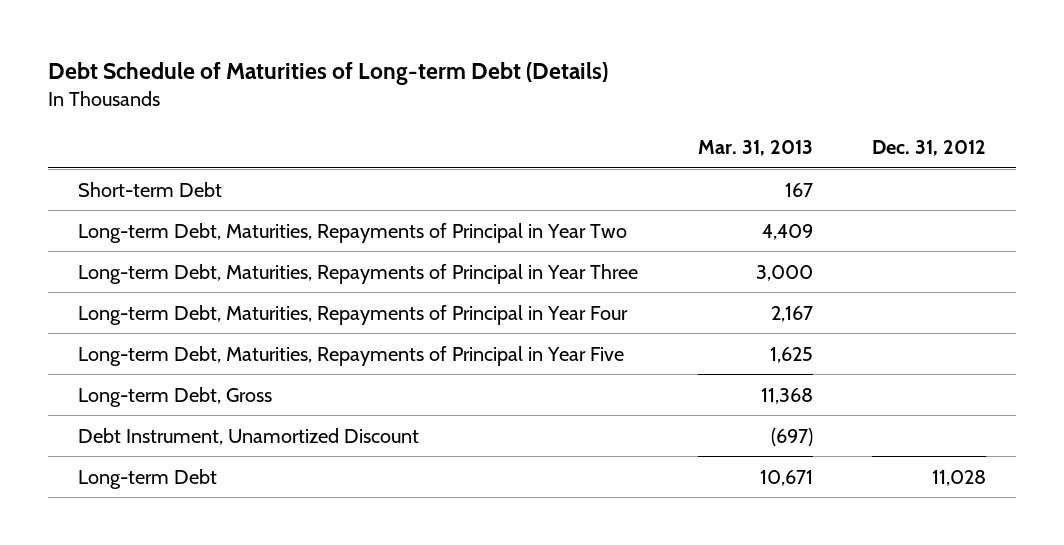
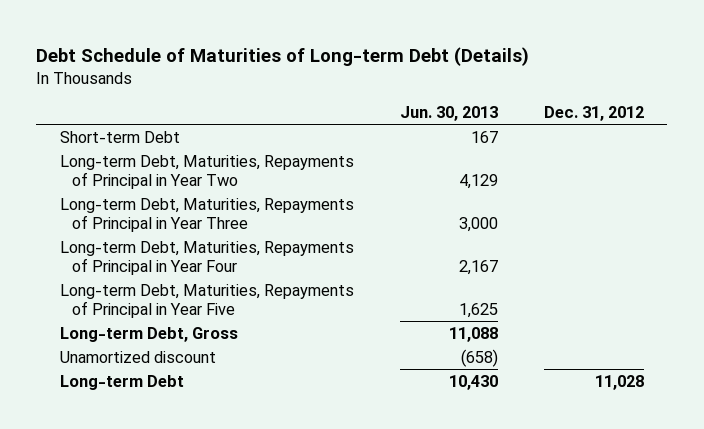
[697,140,813,157] Mar. 31, 2013 -> none
none -> [399,105,498,121] Jun. 30, 2013
[78,427,420,445] Debt Instrument, Unamortized Discount -> [59,350,216,363] Unamortized discount

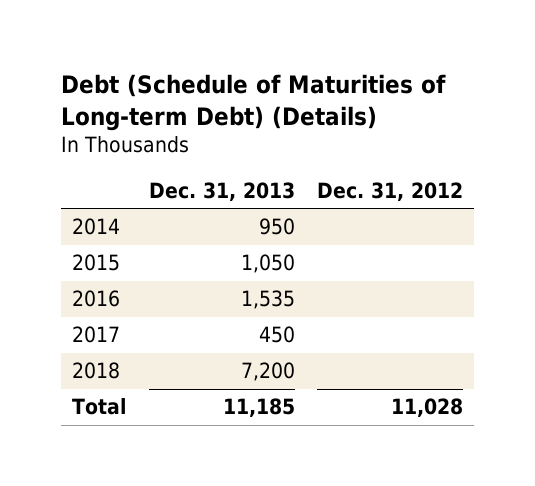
[36,46,530,66] Debt Schedule of Maturities of Long-term Debt (Details) -> [61,73,447,131] Debt (Schedule of Maturities of Long-term Debt) (Details)
[399,105,498,121] Jun. 30, 2013 -> none
none -> [148,181,295,201] Dec. 31, 2013
[59,326,238,342] Long-term Debt, Gross -> none
[59,350,216,363] Unamortized discount -> none
[59,130,180,143] Short-term Debt -> [72,218,121,236] 2014
[59,154,354,189] Long-term Debt, Maturities, Repayments of Principal in Year Two -> [72,254,121,272] 2015
[59,197,354,232] Long-term Debt, Maturities, Repayments of Principal in Year Three -> [72,290,121,308] 2016
[59,240,354,275] Long-term Debt, Maturities, Repayments of Principal in Year Four -> [72,326,121,344] 2017
[59,283,354,318] Long-term Debt, Maturities, Repayments of Principal in Year Five -> [72,362,121,380] 2018
[59,374,184,390] Long-term Debt -> [72,398,127,416] Total

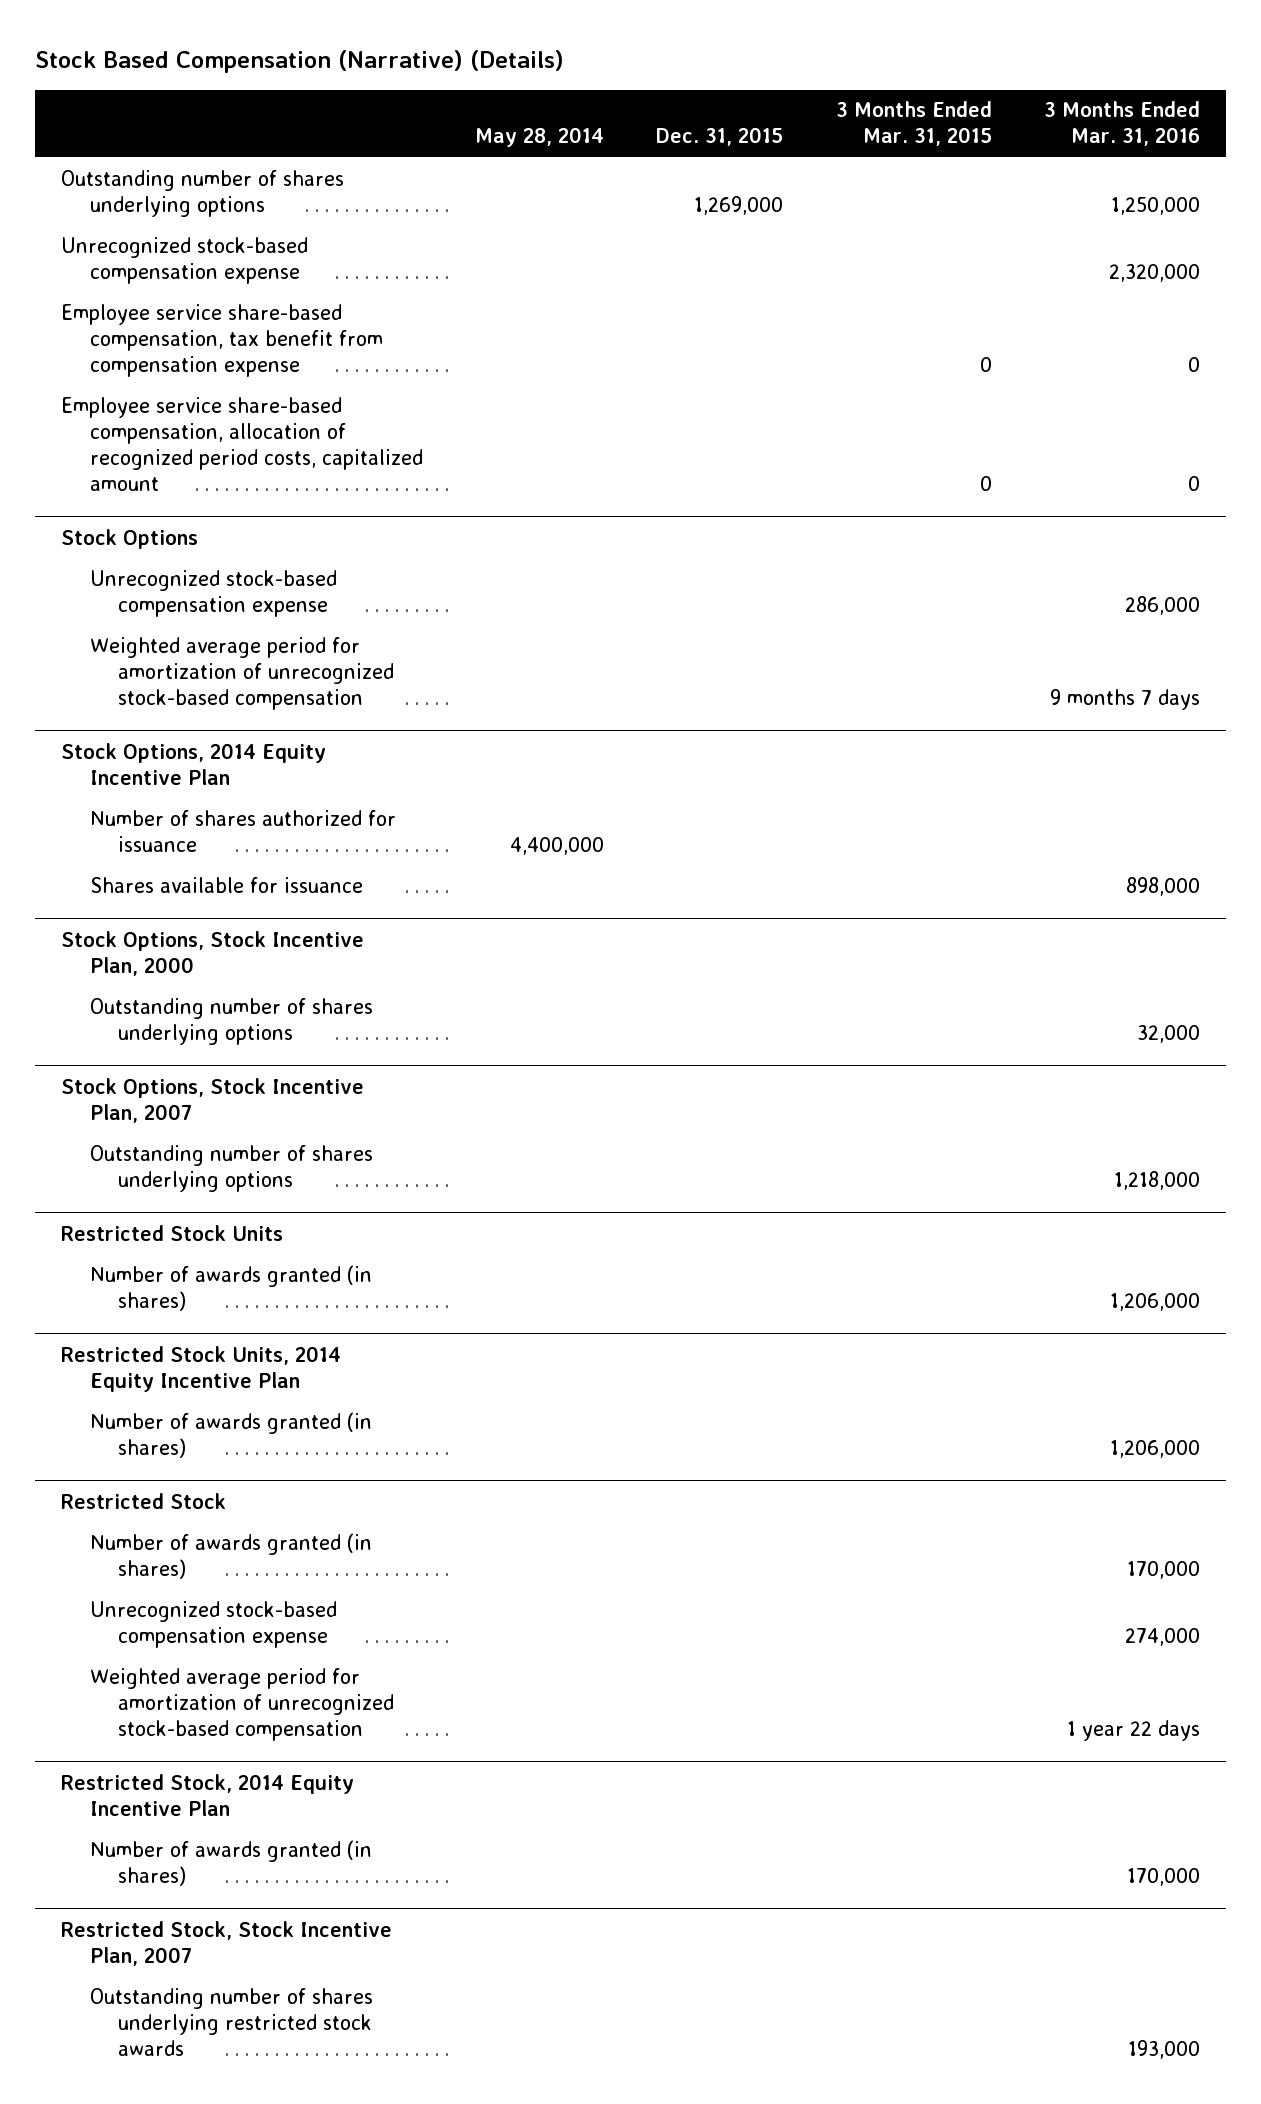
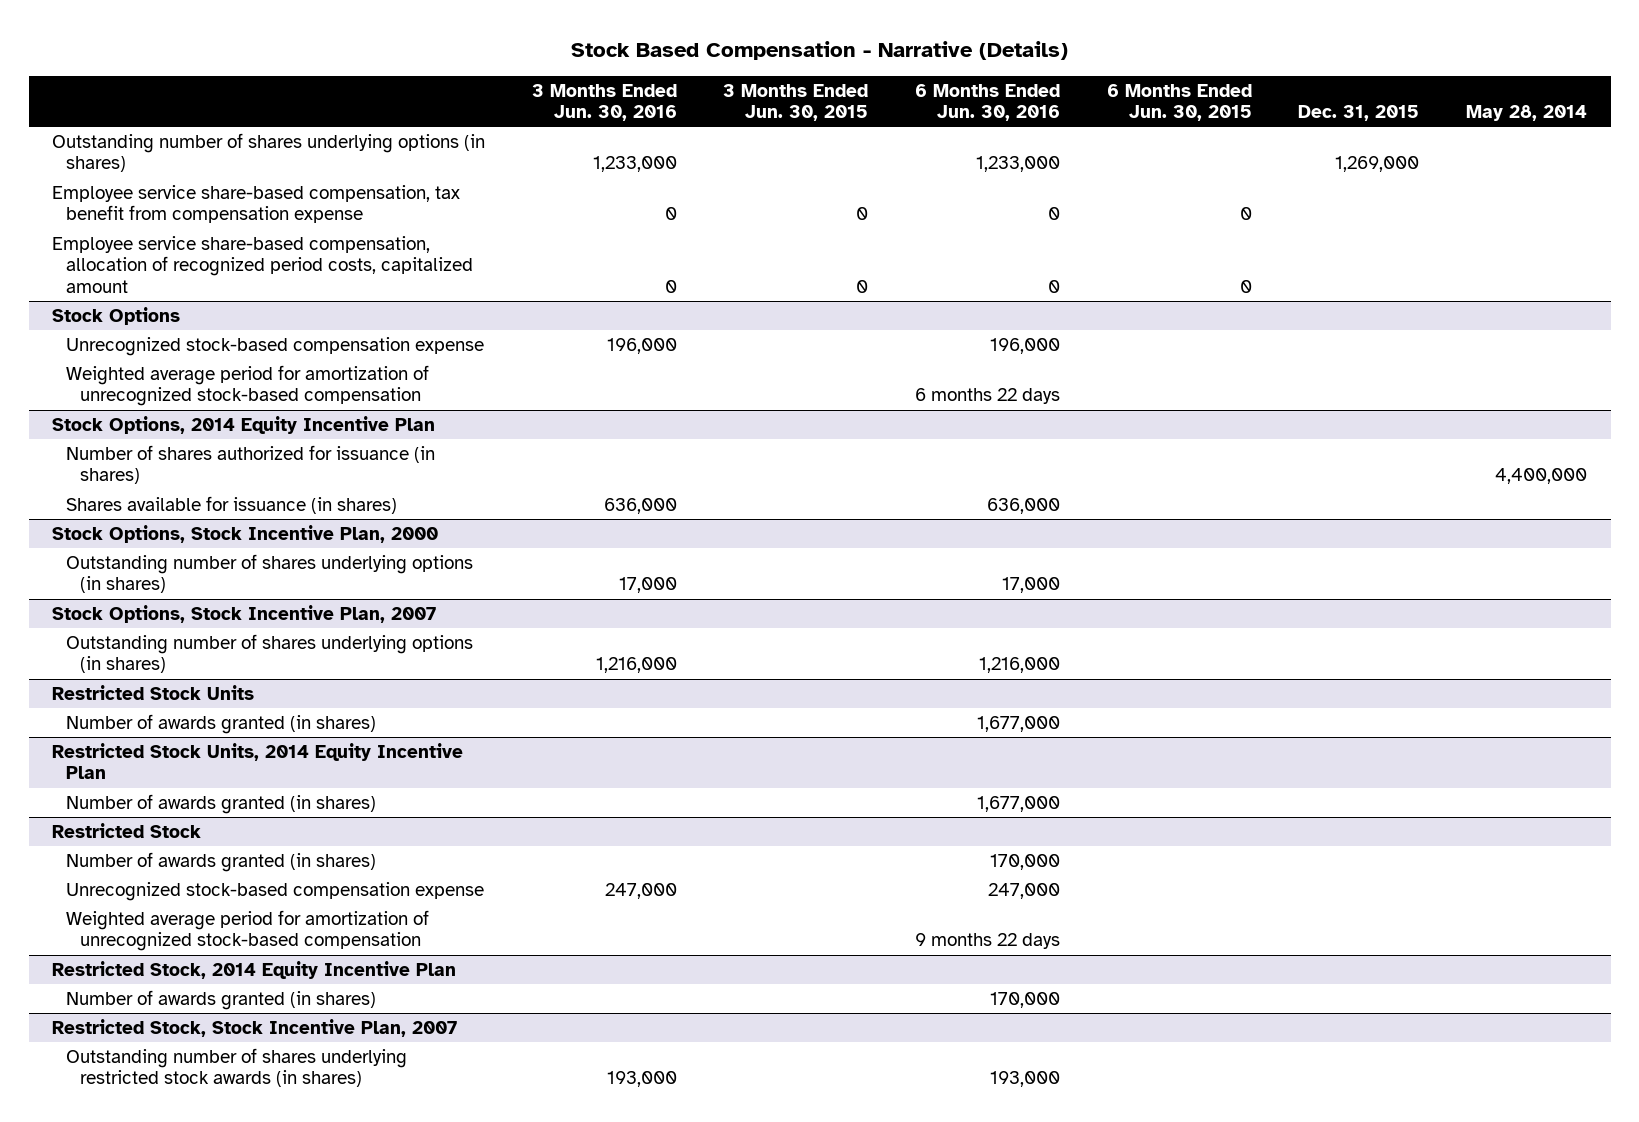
[35,50,565,74] Stock Based Compensation (Narrative) (Details) -> [570,41,1068,61] Stock Based Compensation - Narrative (Details)
[835,101,992,147] 3 Months Ended Mar. 31, 2015 -> none
[1043,101,1200,147] 3 Months Ended Mar. 31, 2016 -> none
none -> [531,83,677,122] 3 Months Ended Jun. 30, 2016
none -> [723,83,869,122] 3 Months Ended Jun. 30, 2015
none -> [915,83,1061,122] 6 Months Ended Jun. 30, 2016
none -> [1106,83,1252,122] 6 Months Ended Jun. 30, 2015
[61,236,309,284] Unrecognized stock-based compensation expense -> none
[61,169,345,217] Outstanding number of shares underlying options -> [51,132,485,173] Outstanding number of shares underlying options (in shares)
[89,809,396,852] Number of shares authorized for issuance -> [66,444,436,485] Number of shares authorized for issuance (in shares)
[89,876,363,893] Shares available for issuance -> [66,495,398,514] Shares available for issuance (in shares)
[89,997,373,1045] Outstanding number of shares underlying options -> [66,553,474,594] Outstanding number of shares underlying options (in shares)
[89,1144,373,1192] Outstanding number of shares underlying options -> [66,633,474,674] Outstanding number of shares underlying options (in shares)
[89,1987,373,2056] Outstanding number of shares underlying restricted stock awards -> [66,1047,408,1088] Outstanding number of shares underlying restricted stock awards (in shares)

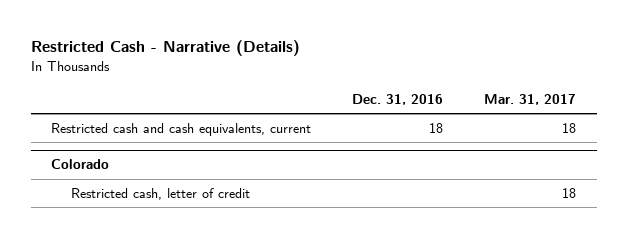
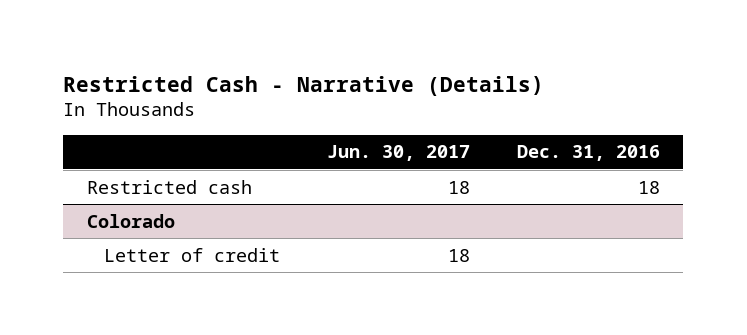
[484,94,577,106] Mar. 31, 2017 -> none
none -> [327,145,471,162] Jun. 30, 2017
[51,122,312,136] Restricted cash and cash equivalents, current -> [86,179,252,194] Restricted cash
[71,187,251,200] Restricted cash, letter of credit -> [104,247,281,262] Letter of credit

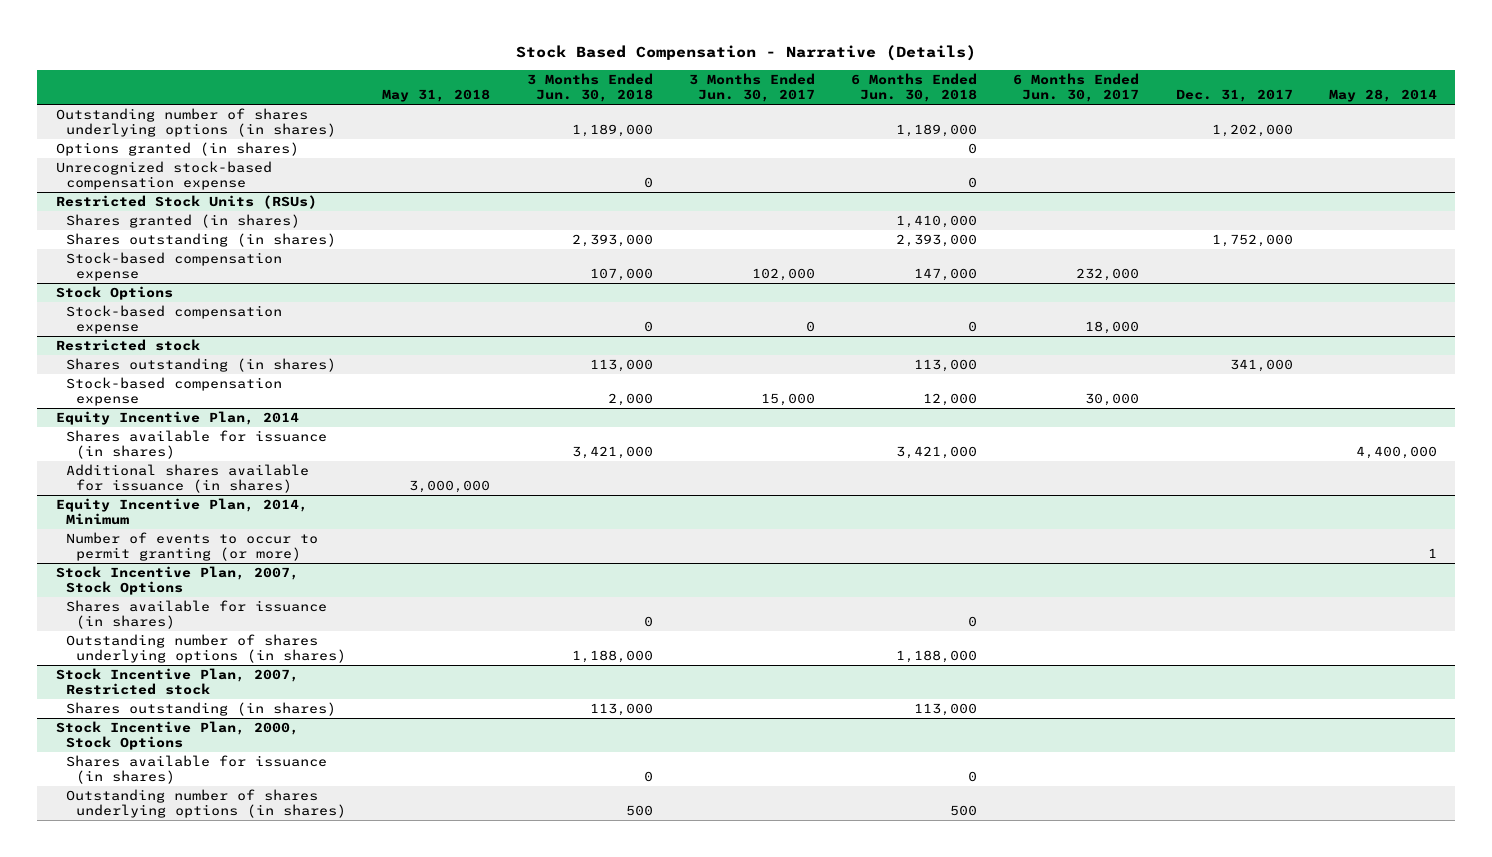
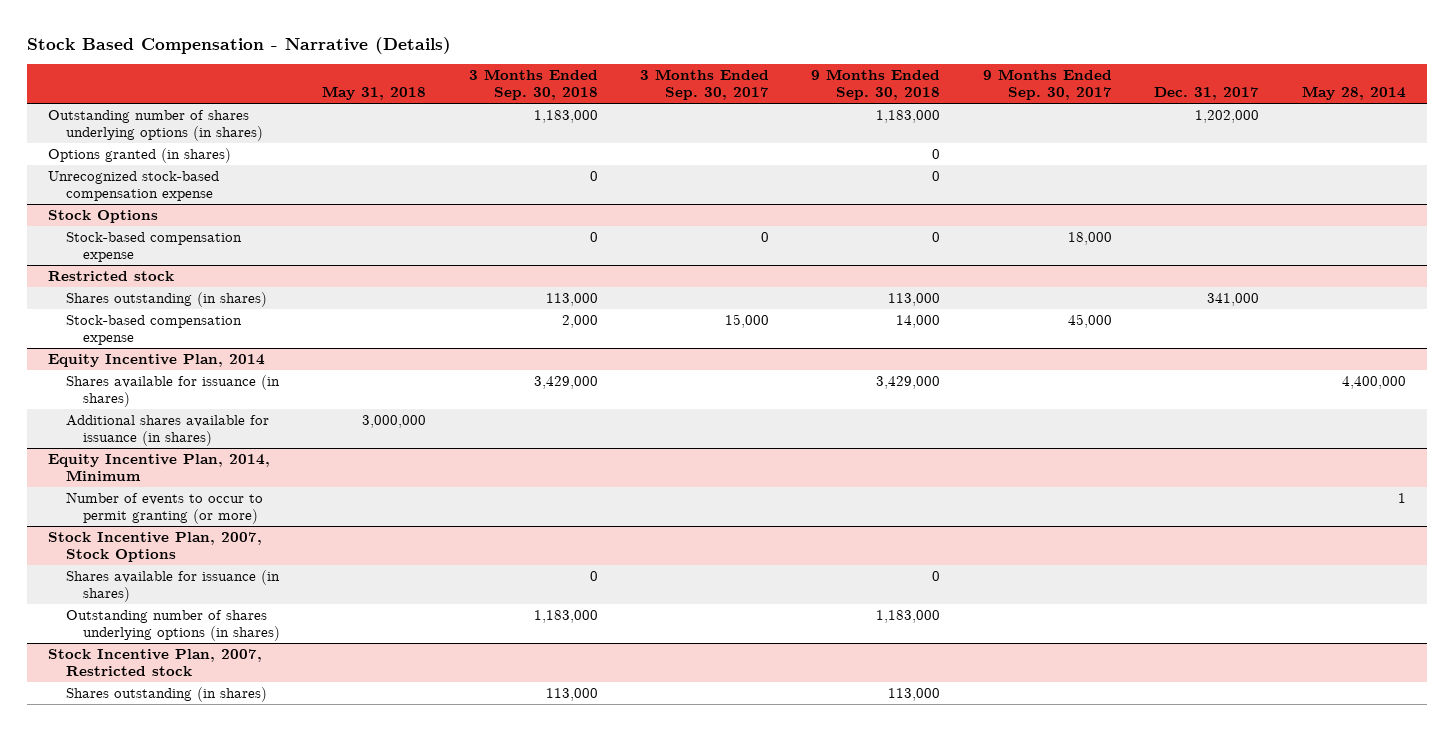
[526,73,653,103] 3 Months Ended Jun. 30, 2018 -> none
[688,73,815,103] 3 Months Ended Jun. 30, 2017 -> none
[851,73,978,103] 6 Months Ended Jun. 30, 2018 -> none
[1013,73,1140,103] 6 Months Ended Jun. 30, 2017 -> none
none -> [468,68,598,101] 3 Months Ended Sep. 30, 2018
none -> [639,68,769,101] 3 Months Ended Sep. 30, 2017
none -> [811,68,941,101] 9 Months Ended Sep. 30, 2018
none -> [982,68,1112,101] 9 Months Ended Sep. 30, 2017
[55,194,317,209] Restricted Stock Units (RSUs) -> none
[65,213,300,228] Shares granted (in shares) -> none
[65,232,336,247] Shares outstanding (in shares) -> none
[65,251,282,282] Stock-based compensation expense -> none
[55,720,299,751] Stock Incentive Plan, 2000, Stock Options -> none
[65,754,327,785] Shares available for issuance (in shares) -> none
[65,788,347,819] Outstanding number of shares underlying options (in shares) -> none

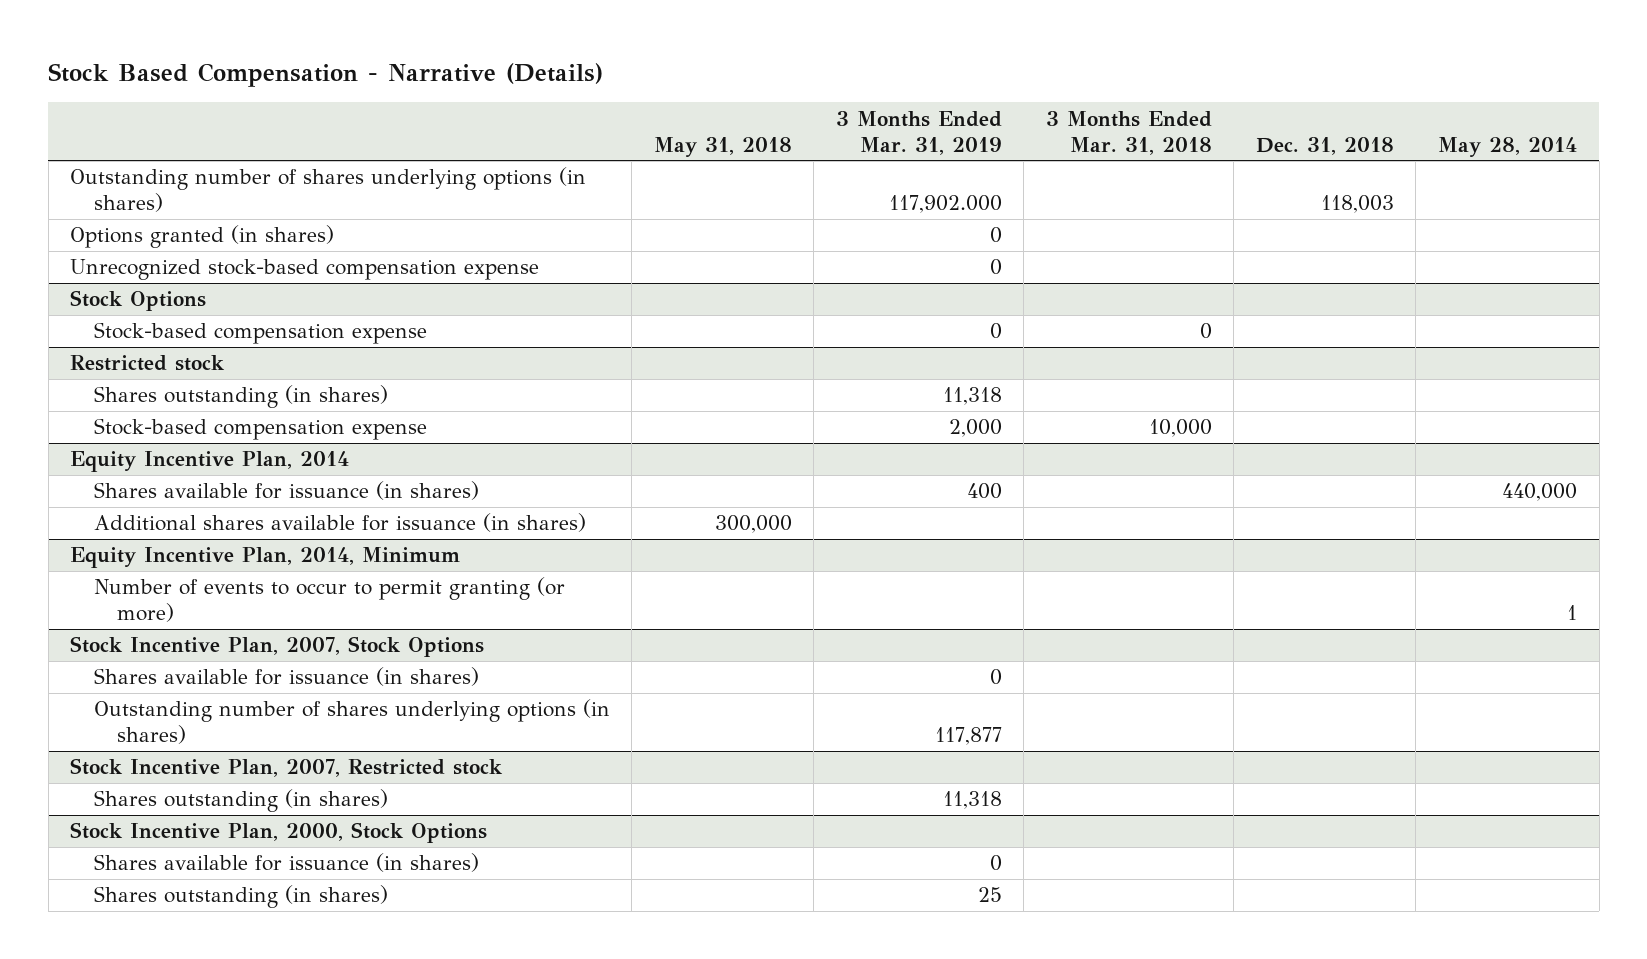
[468,68,598,101] 3 Months Ended Sep. 30, 2018 -> none
[639,68,769,101] 3 Months Ended Sep. 30, 2017 -> none
[811,68,941,101] 9 Months Ended Sep. 30, 2018 -> none
[982,68,1112,101] 9 Months Ended Sep. 30, 2017 -> none
[1154,87,1260,101] Dec. 31, 2017 -> none
none -> [835,110,1002,155] 3 Months Ended Mar. 31, 2019
none -> [1045,110,1212,155] 3 Months Ended Mar. 31, 2018
none -> [1255,136,1394,155] Dec. 31, 2018
[1341,375,1406,389] 4,400,000 -> [1502,483,1578,502] 440,000
[362,414,427,428] 3,000,000 -> [714,515,792,534] 300,000
none -> [70,822,488,844] Stock Incentive Plan, 2000, Stock Options
none -> [93,853,479,873] Shares available for issuance (in shares)
none -> [93,885,388,909] Shares outstanding (in shares)

